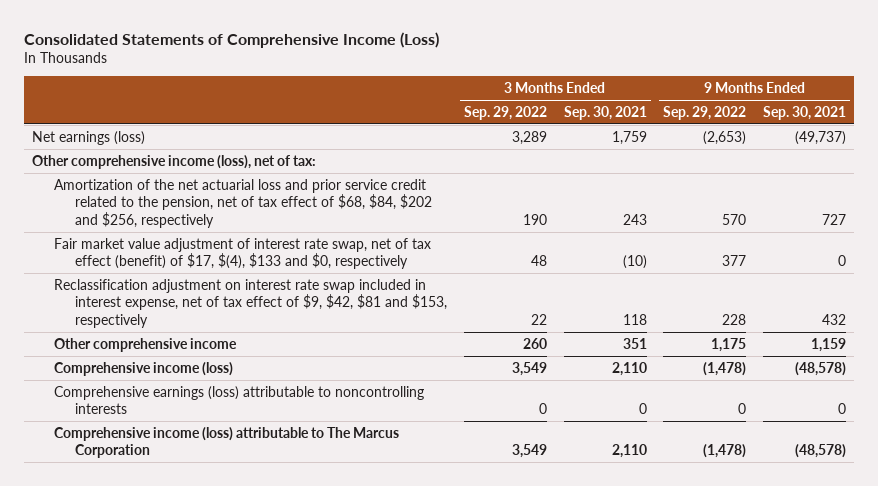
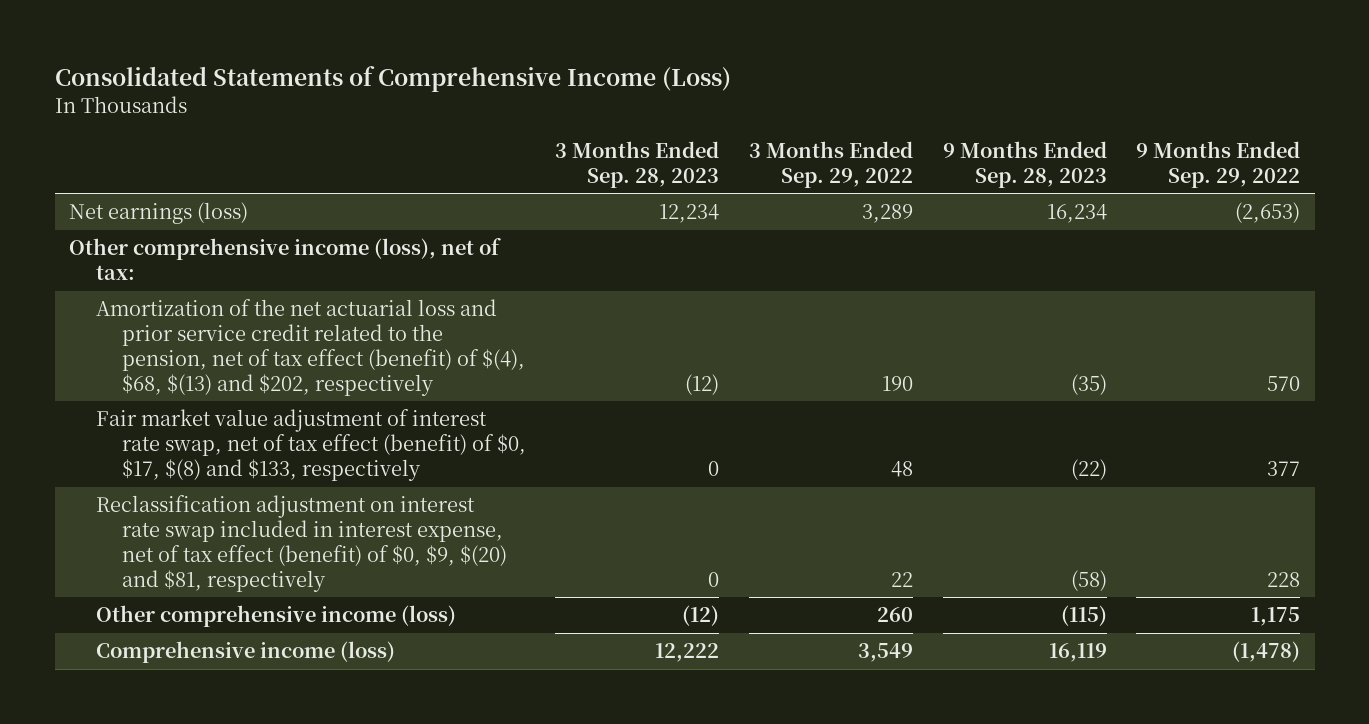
[563,105,647,120] Sep. 30, 2021 -> none
[762,105,846,120] Sep. 30, 2021 -> none
none -> [555,140,720,188] 3 Months Ended Sep. 28, 2023
none -> [942,140,1107,188] 9 Months Ended Sep. 28, 2023
[53,178,433,228] Amortization of the net actuarial loss and prior service credit related to the pension, net of tax effect of $68, $84, $202 and $256, respectively -> [95,299,525,396] Amortization of the net actuarial loss and prior service credit related to the pension, net of tax effect (benefit) of $(4), $68, $(13) and $202, respectively
[53,237,431,270] Fair market value adjustment of interest rate swap, net of tax effect (benefit) of $17, $(4), $133 and $0, respectively -> [95,409,526,481] Fair market value adjustment of interest rate swap, net of tax effect (benefit) of $0, $17, $(8) and $133, respectively
[53,278,448,328] Reclassification adjustment on interest rate swap included in interest expense, net of tax effect of $9, $42, $81 and $153, respectively -> [95,495,507,592] Reclassification adjustment on interest rate swap included in interest expense, net of tax effect (benefit) of $0, $9, $(20) and $81, respectively
[53,337,237,352] Other comprehensive income -> [95,605,456,628] Other comprehensive income (loss)
[53,385,424,415] Comprehensive earnings (loss) attributable to noncontrolling interests -> none
[53,426,399,459] Comprehensive income (loss) attributable to The Marcus Corporation -> none

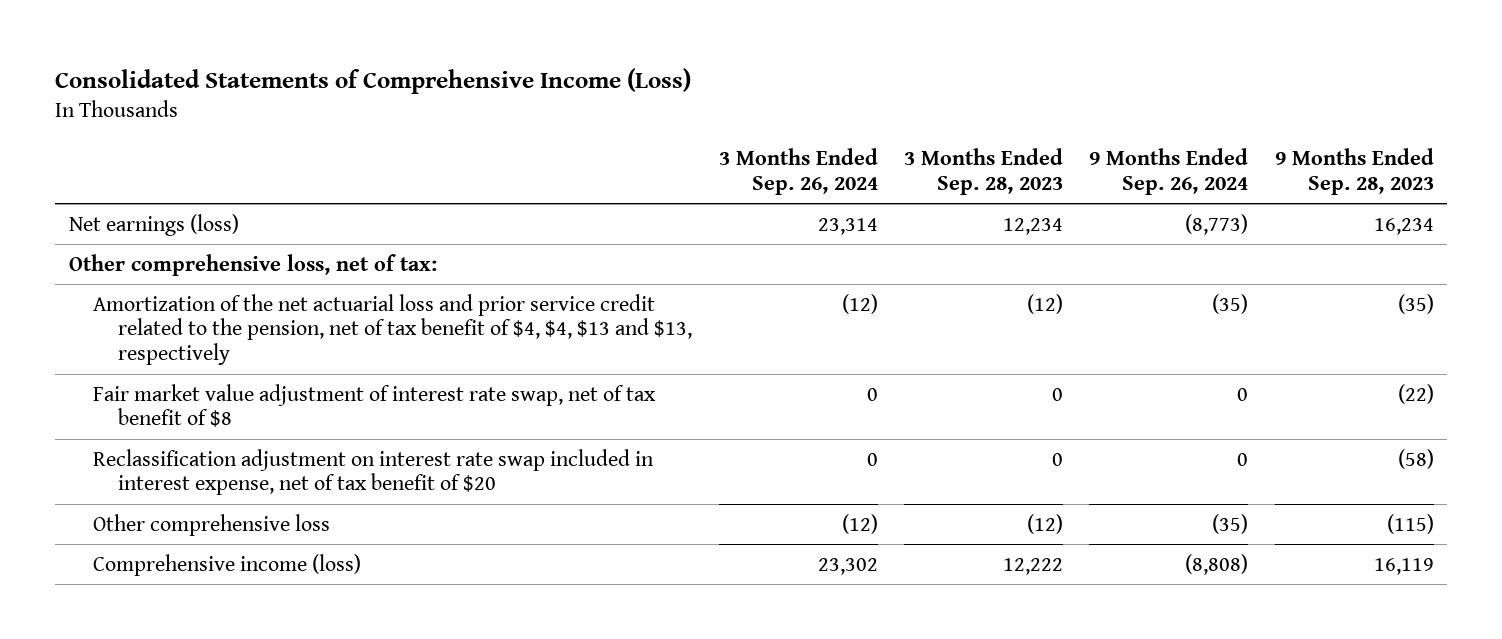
[748,140,913,188] 3 Months Ended Sep. 29, 2022 -> none
[1136,140,1301,188] 9 Months Ended Sep. 29, 2022 -> none
none -> [718,148,878,195] 3 Months Ended Sep. 26, 2024
none -> [1089,148,1249,195] 9 Months Ended Sep. 26, 2024
[69,238,502,281] Other comprehensive income (loss), net of tax: -> [68,253,437,276] Other comprehensive loss, net of tax:
[95,299,525,396] Amortization of the net actuarial loss and prior service credit related to the pension, net of tax effect (benefit) of $(4), $68, $(13) and $202, respectively -> [93,293,693,366] Amortization of the net actuarial loss and prior service credit related to the pension, net of tax benefit of $4, $4, $13 and $13, respectively
[95,409,526,481] Fair market value adjustment of interest rate swap, net of tax effect (benefit) of $0, $17, $(8) and $133, respectively -> [93,383,657,428] Fair market value adjustment of interest rate swap, net of tax benefit of $8
[95,495,507,592] Reclassification adjustment on interest rate swap included in interest expense, net of tax effect (benefit) of $0, $9, $(20) and $81, respectively -> [93,448,655,496] Reclassification adjustment on interest rate swap included in interest expense, net of tax benefit of $20
[95,605,456,628] Other comprehensive income (loss) -> [93,513,331,536] Other comprehensive loss

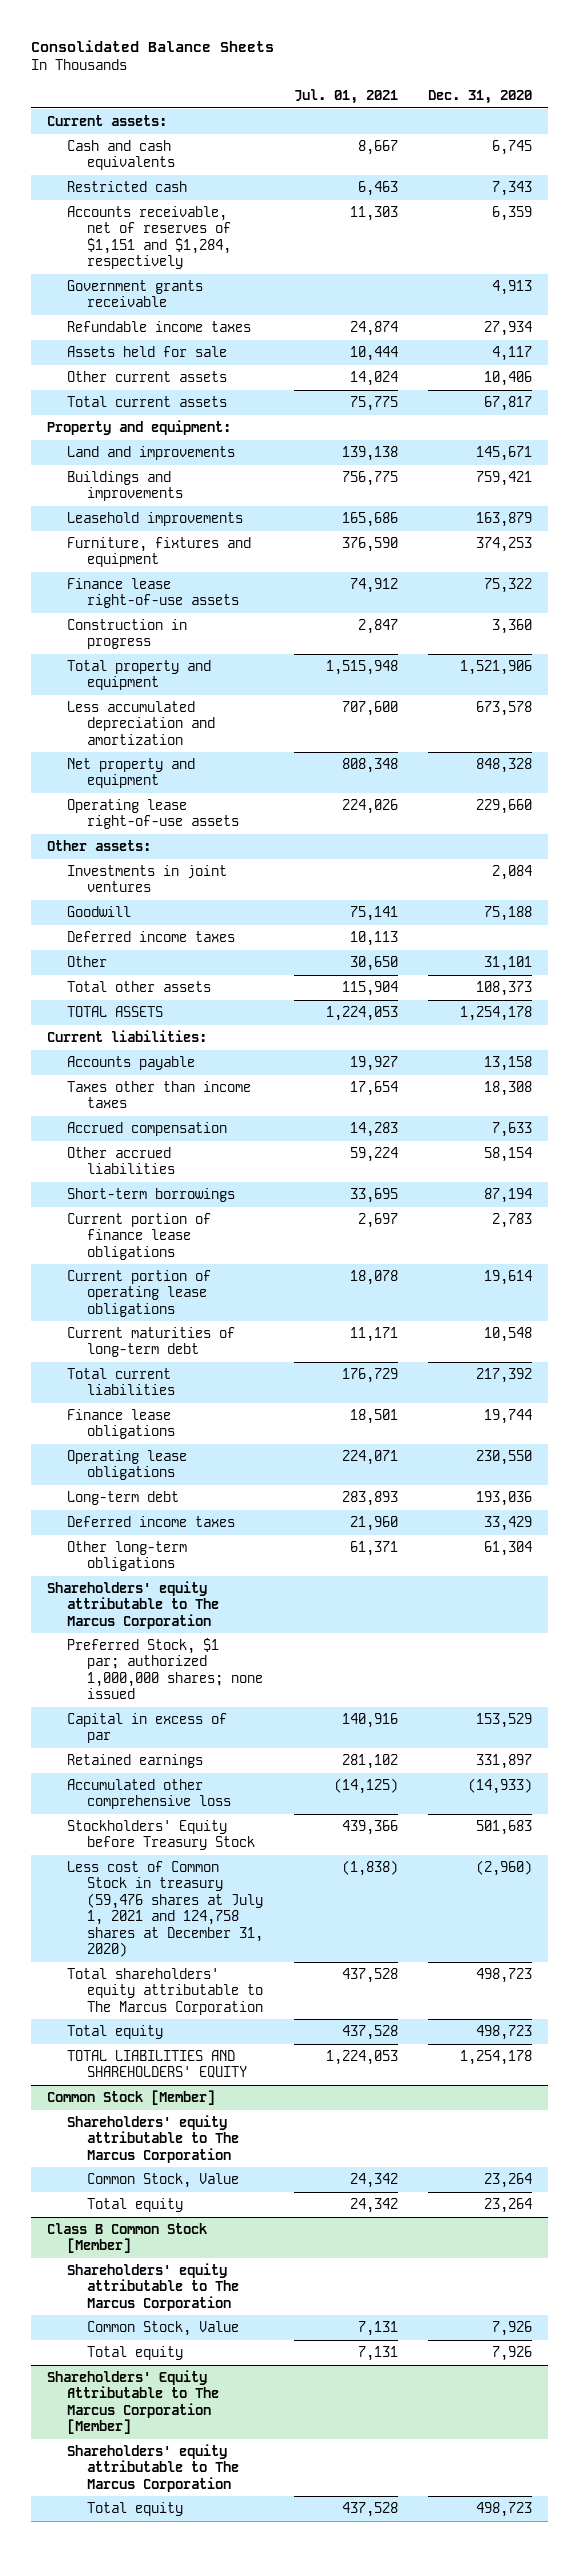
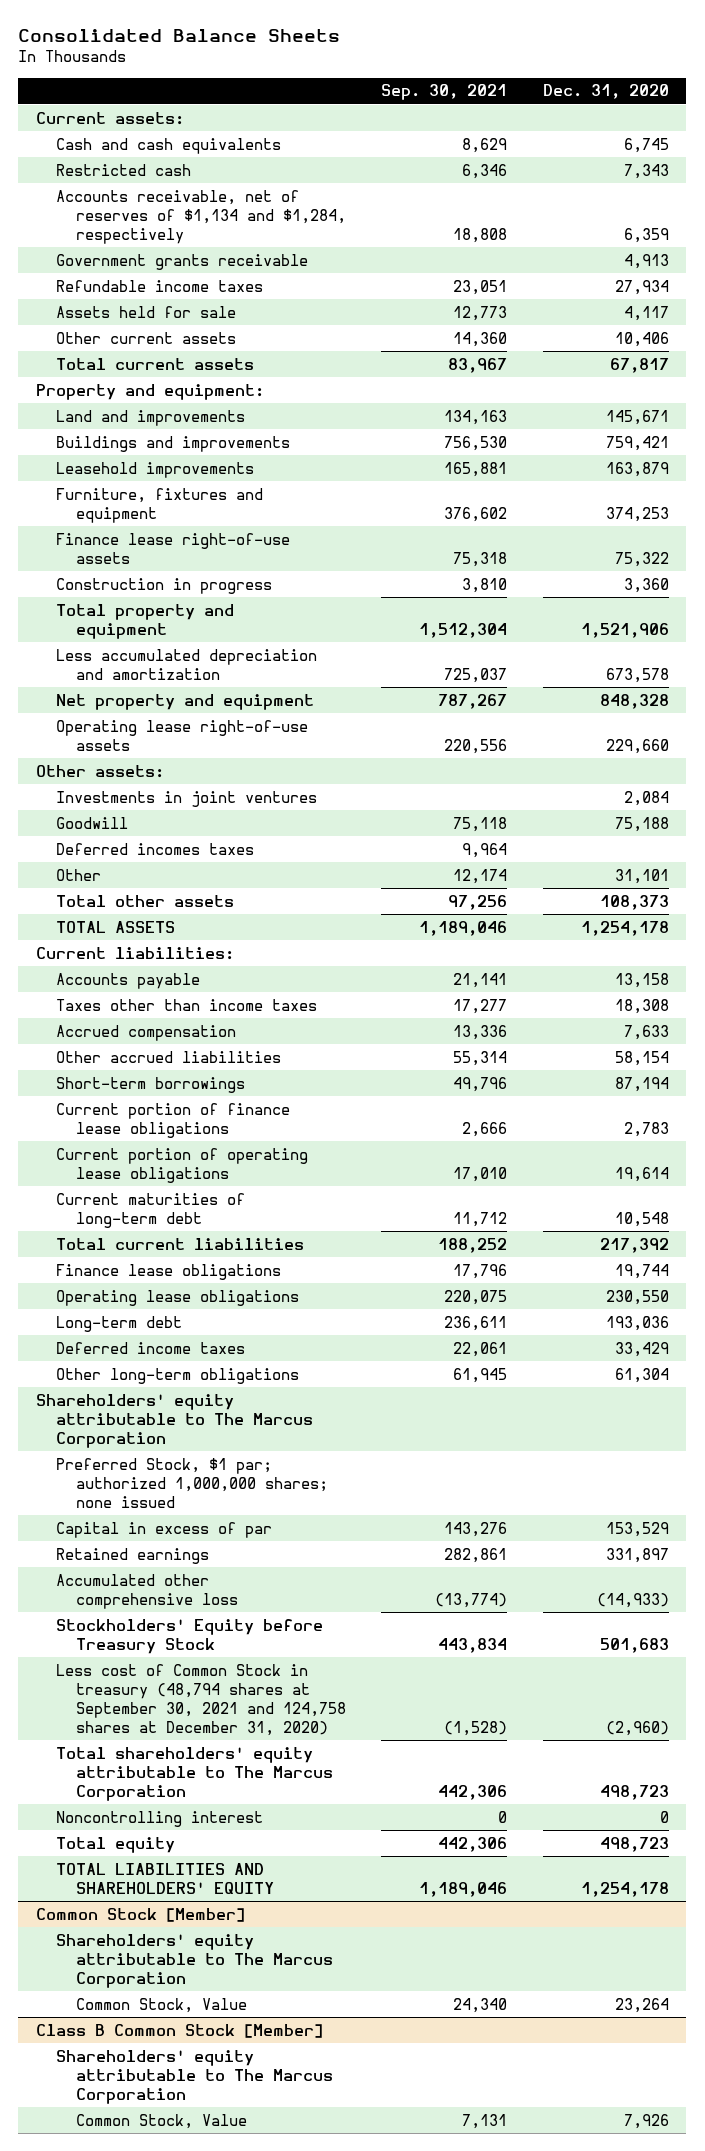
[293,89,398,105] Jul. 01, 2021 -> none
none -> [381,84,508,101] Sep. 30, 2021
[66,205,232,270] Accounts receivable, net of reserves of $1,151 and $1,284, respectively -> [56,189,347,244] Accounts receivable, net of reserves of $1,134 and $1,284, respectively
[66,930,235,942] Deferred income taxes -> [56,842,255,855] Deferred incomes taxes
[66,1860,264,1957] Less cost of Common Stock in treasury (59,476 shares at July 1, 2021 and 124,758 shares at December 31, 2020) -> [56,1663,347,1736] Less cost of Common Stock in treasury (48,794 shares at September 30, 2021 and 124,758 shares at December 31, 2020)
none -> [56,1810,264,1827] Noncontrolling interest
[87,2197,184,2212] Total equity -> none
[87,2345,184,2360] Total equity -> none
[46,2369,219,2435] Shareholders' Equity Attributable to The Marcus Corporation [Member] -> none
[66,2443,240,2492] Shareholders' equity attributable to The Marcus Corporation -> none
[87,2501,184,2516] Total equity -> none

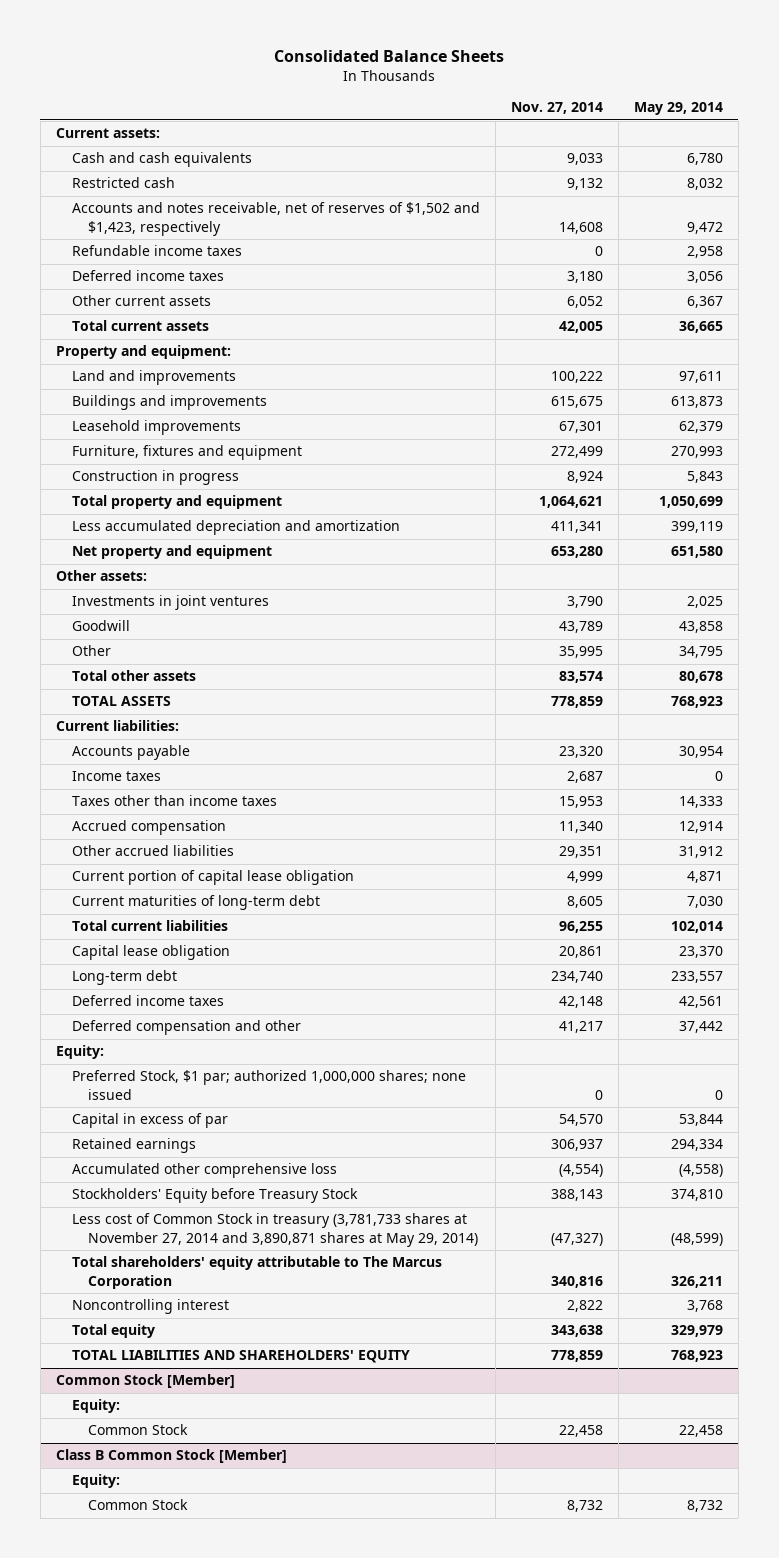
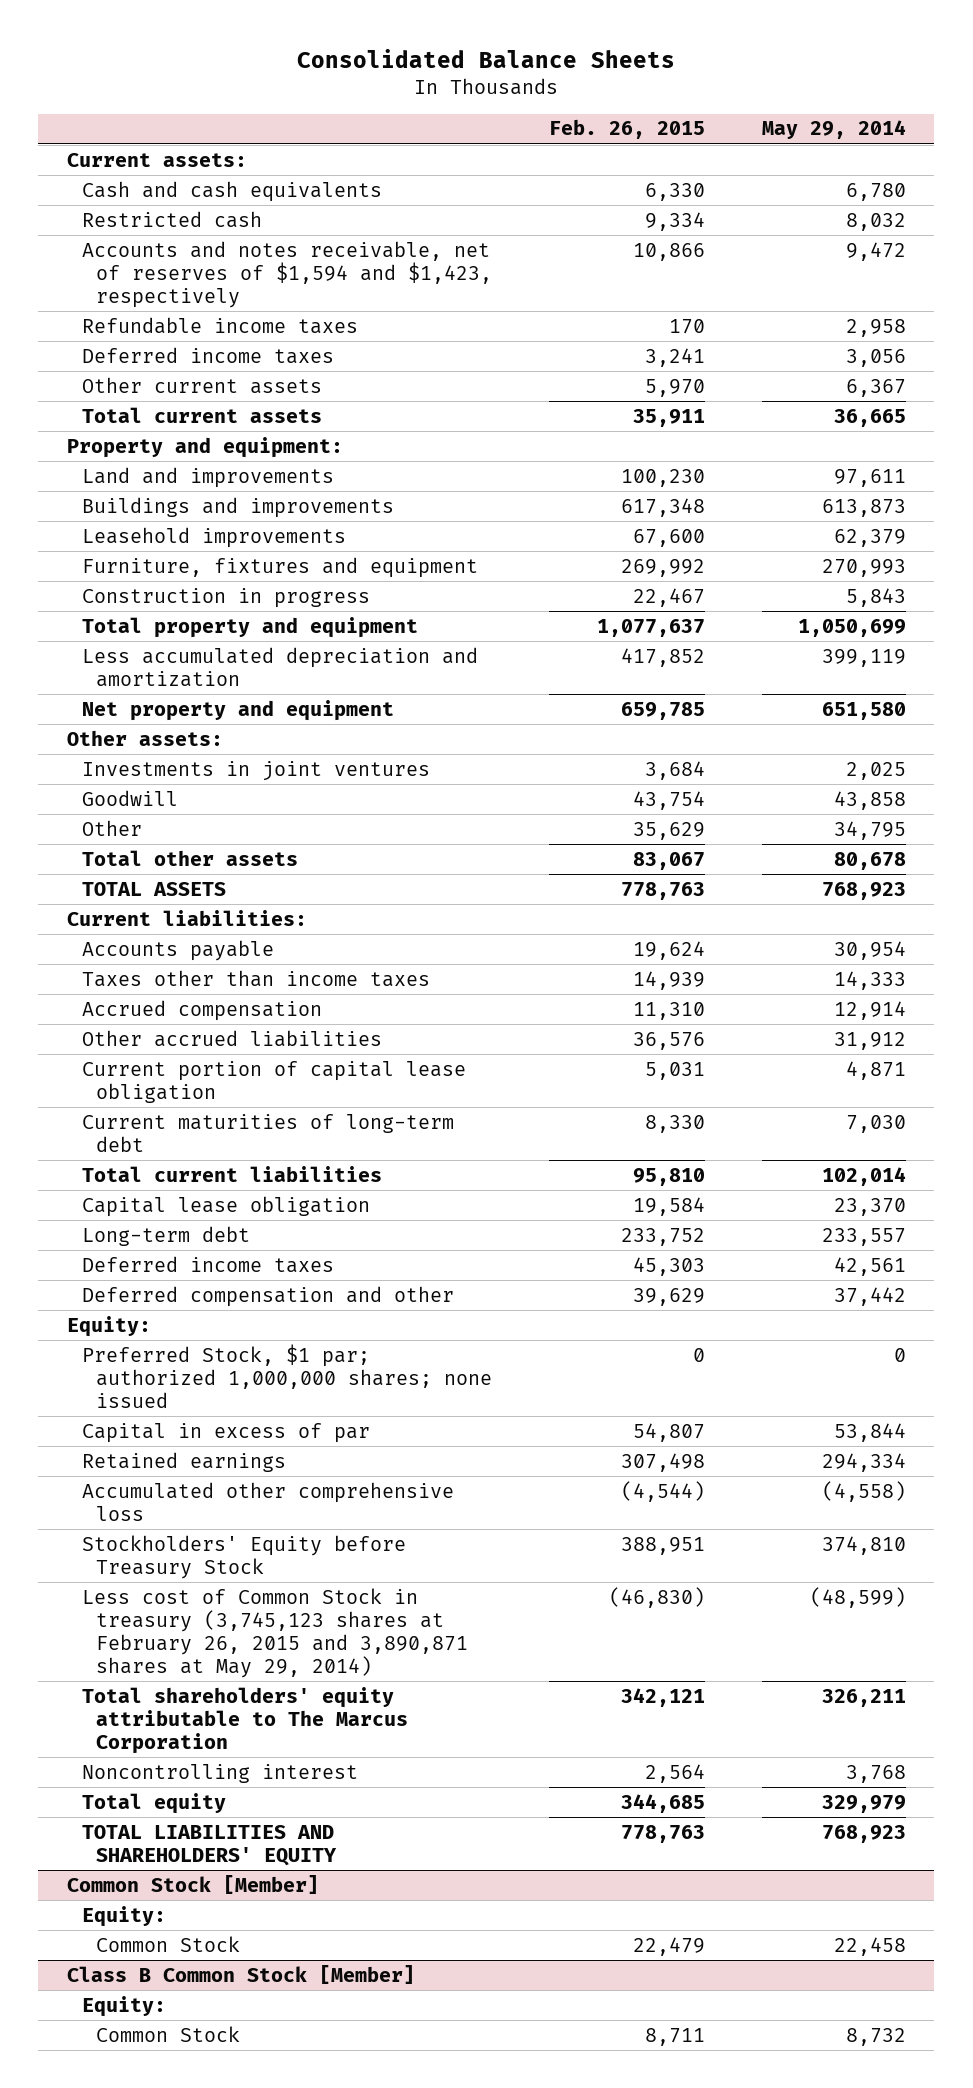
[510,102,603,115] Nov. 27, 2014 -> none
none -> [549,119,706,140] Feb. 26, 2015
[72,202,481,236] Accounts and notes receivable, net of reserves of $1,502 and $1,423, respectively -> [81,240,493,308] Accounts and notes receivable, net of reserves of $1,594 and $1,423, respectively
[72,771,162,782] Income taxes -> none
[72,1213,479,1247] Less cost of Common Stock in treasury (3,781,733 shares at November 27, 2014 and 3,890,871 shares at May 29, 2014) -> [81,1587,469,1678] Less cost of Common Stock in treasury (3,745,123 shares at February 26, 2015 and 3,890,871 shares at May 29, 2014)

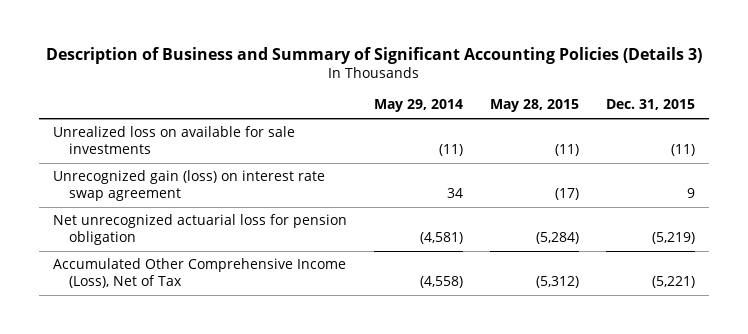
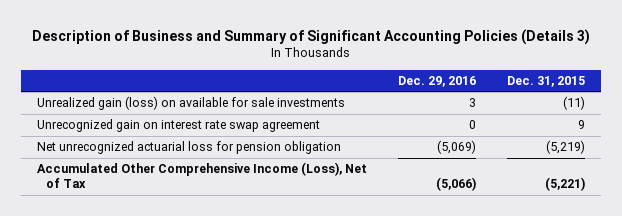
[373,99,463,113] May 29, 2014 -> none
[489,99,579,113] May 28, 2015 -> none
none -> [398,75,477,87] Dec. 29, 2016
[52,126,295,155] Unrealized loss on available for sale investments -> [37,96,346,111] Unrealized gain (loss) on available for sale investments
[52,170,325,202] Unrecognized gain (loss) on interest rate swap agreement -> [37,119,321,133] Unrecognized gain on interest rate swap agreement

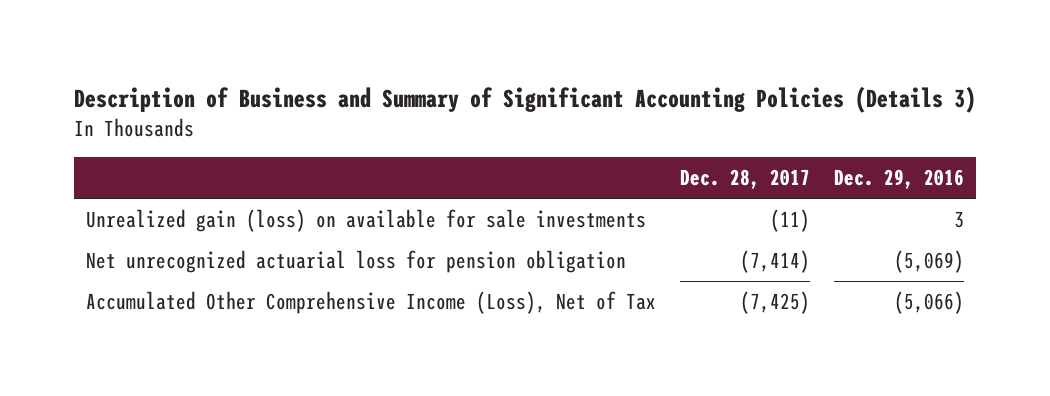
[507,75,586,87] Dec. 31, 2015 -> none
none -> [679,169,810,190] Dec. 28, 2017
[37,119,321,133] Unrecognized gain on interest rate swap agreement -> none

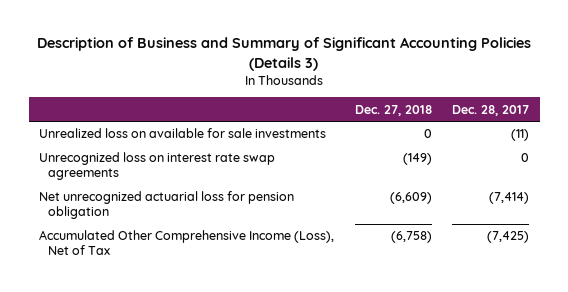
[834,169,965,190] Dec. 29, 2016 -> none
none -> [354,104,432,116] Dec. 27, 2018
[85,208,646,232] Unrealized gain (loss) on available for sale investments -> [39,128,327,139] Unrealized loss on available for sale investments
none -> [39,152,276,181] Unrecognized loss on interest rate swap agreements

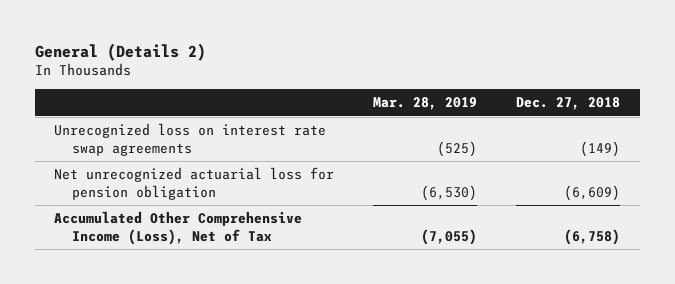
[37,37,532,71] Description of Business and Summary of Significant Accounting Policies (Details 3) -> [34,42,206,61] General (Details 2)
[452,104,530,116] Dec. 28, 2017 -> none
none -> [373,97,478,111] Mar. 28, 2019
[39,128,327,139] Unrealized loss on available for sale investments -> none

